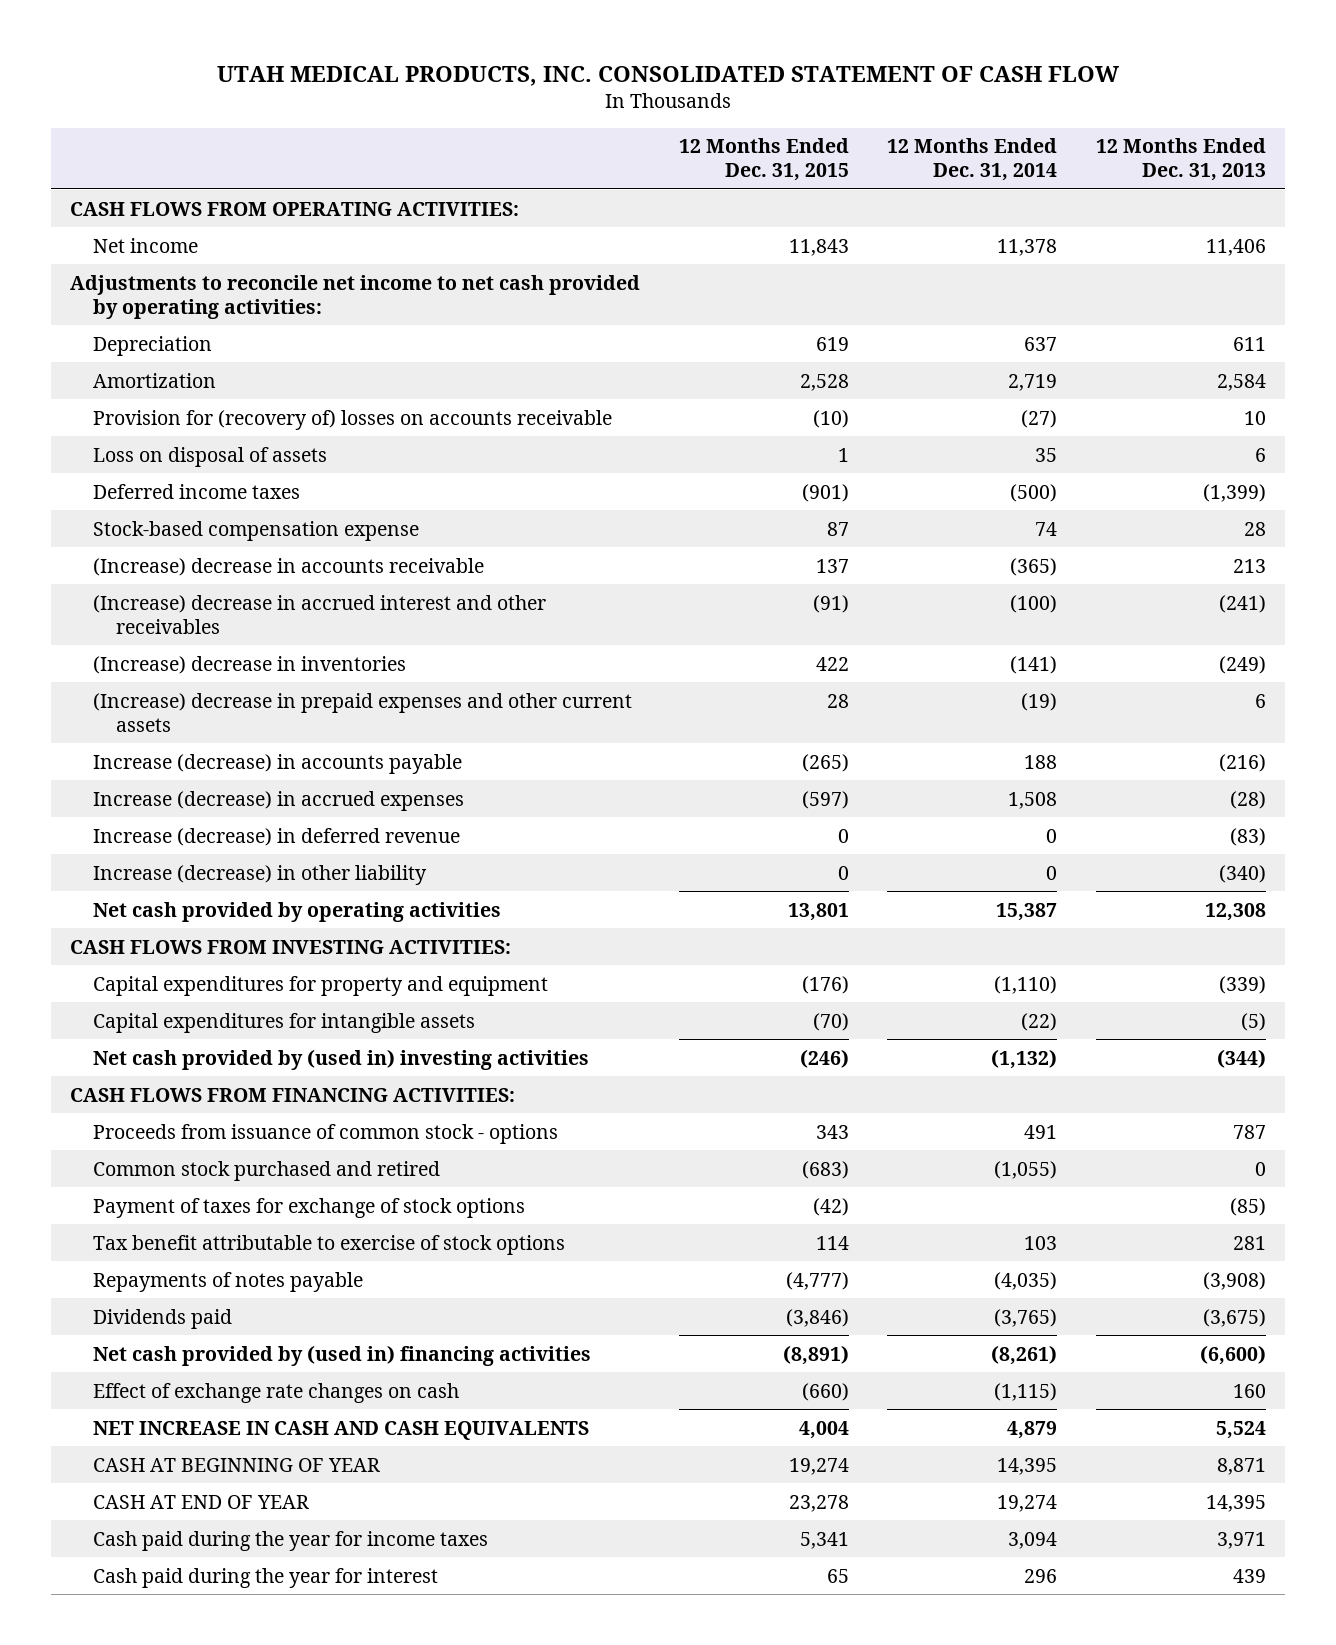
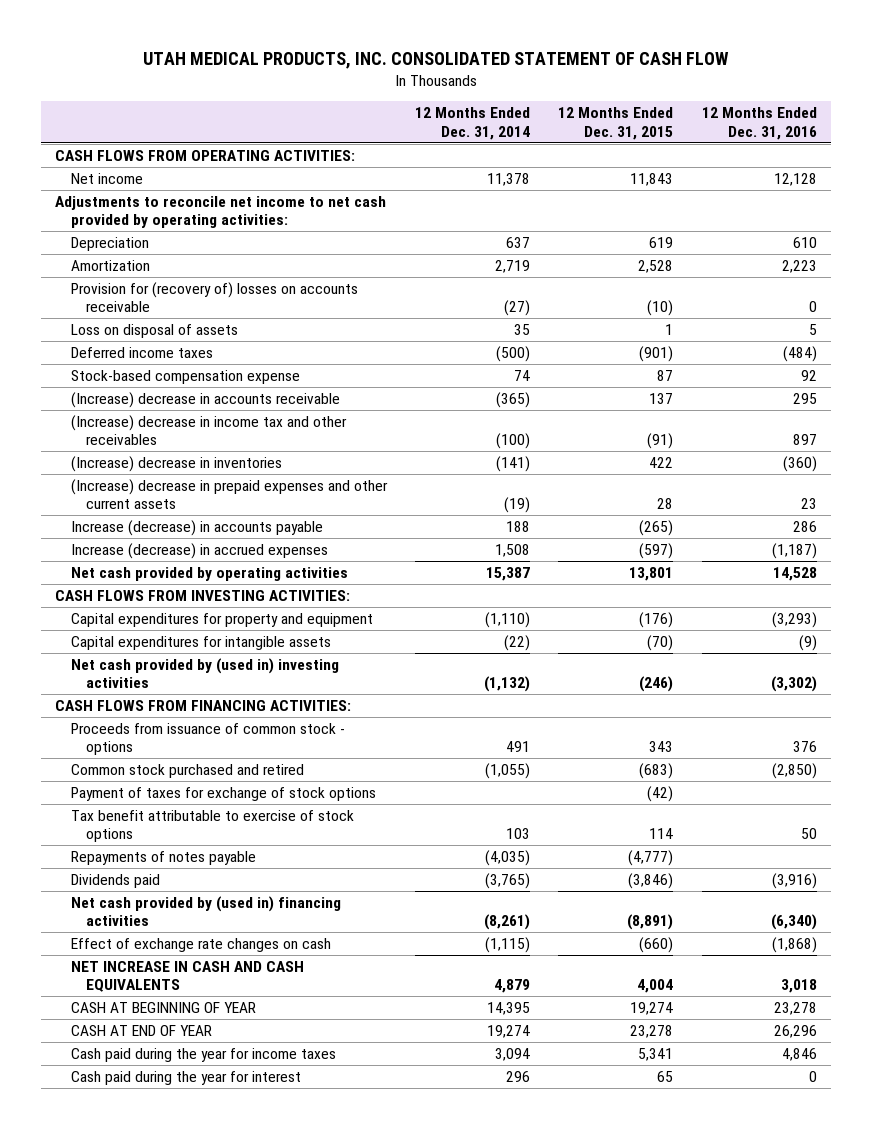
[1095,138,1266,182] 12 Months Ended Dec. 31, 2013 -> none
none -> [701,107,817,140] 12 Months Ended Dec. 31, 2016
[93,594,547,634] (Increase) decrease in accrued interest and other receivables -> [70,414,347,446] (Increase) decrease in income tax and other receivables
[93,827,461,846] Increase (decrease) in deferred revenue -> none
[93,864,428,885] Increase (decrease) in other liability -> none

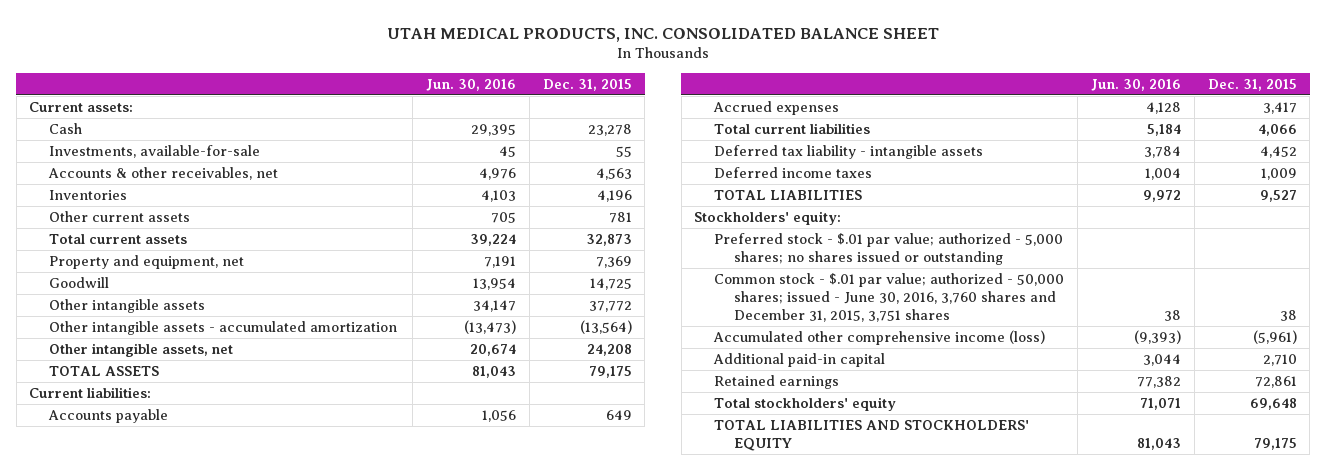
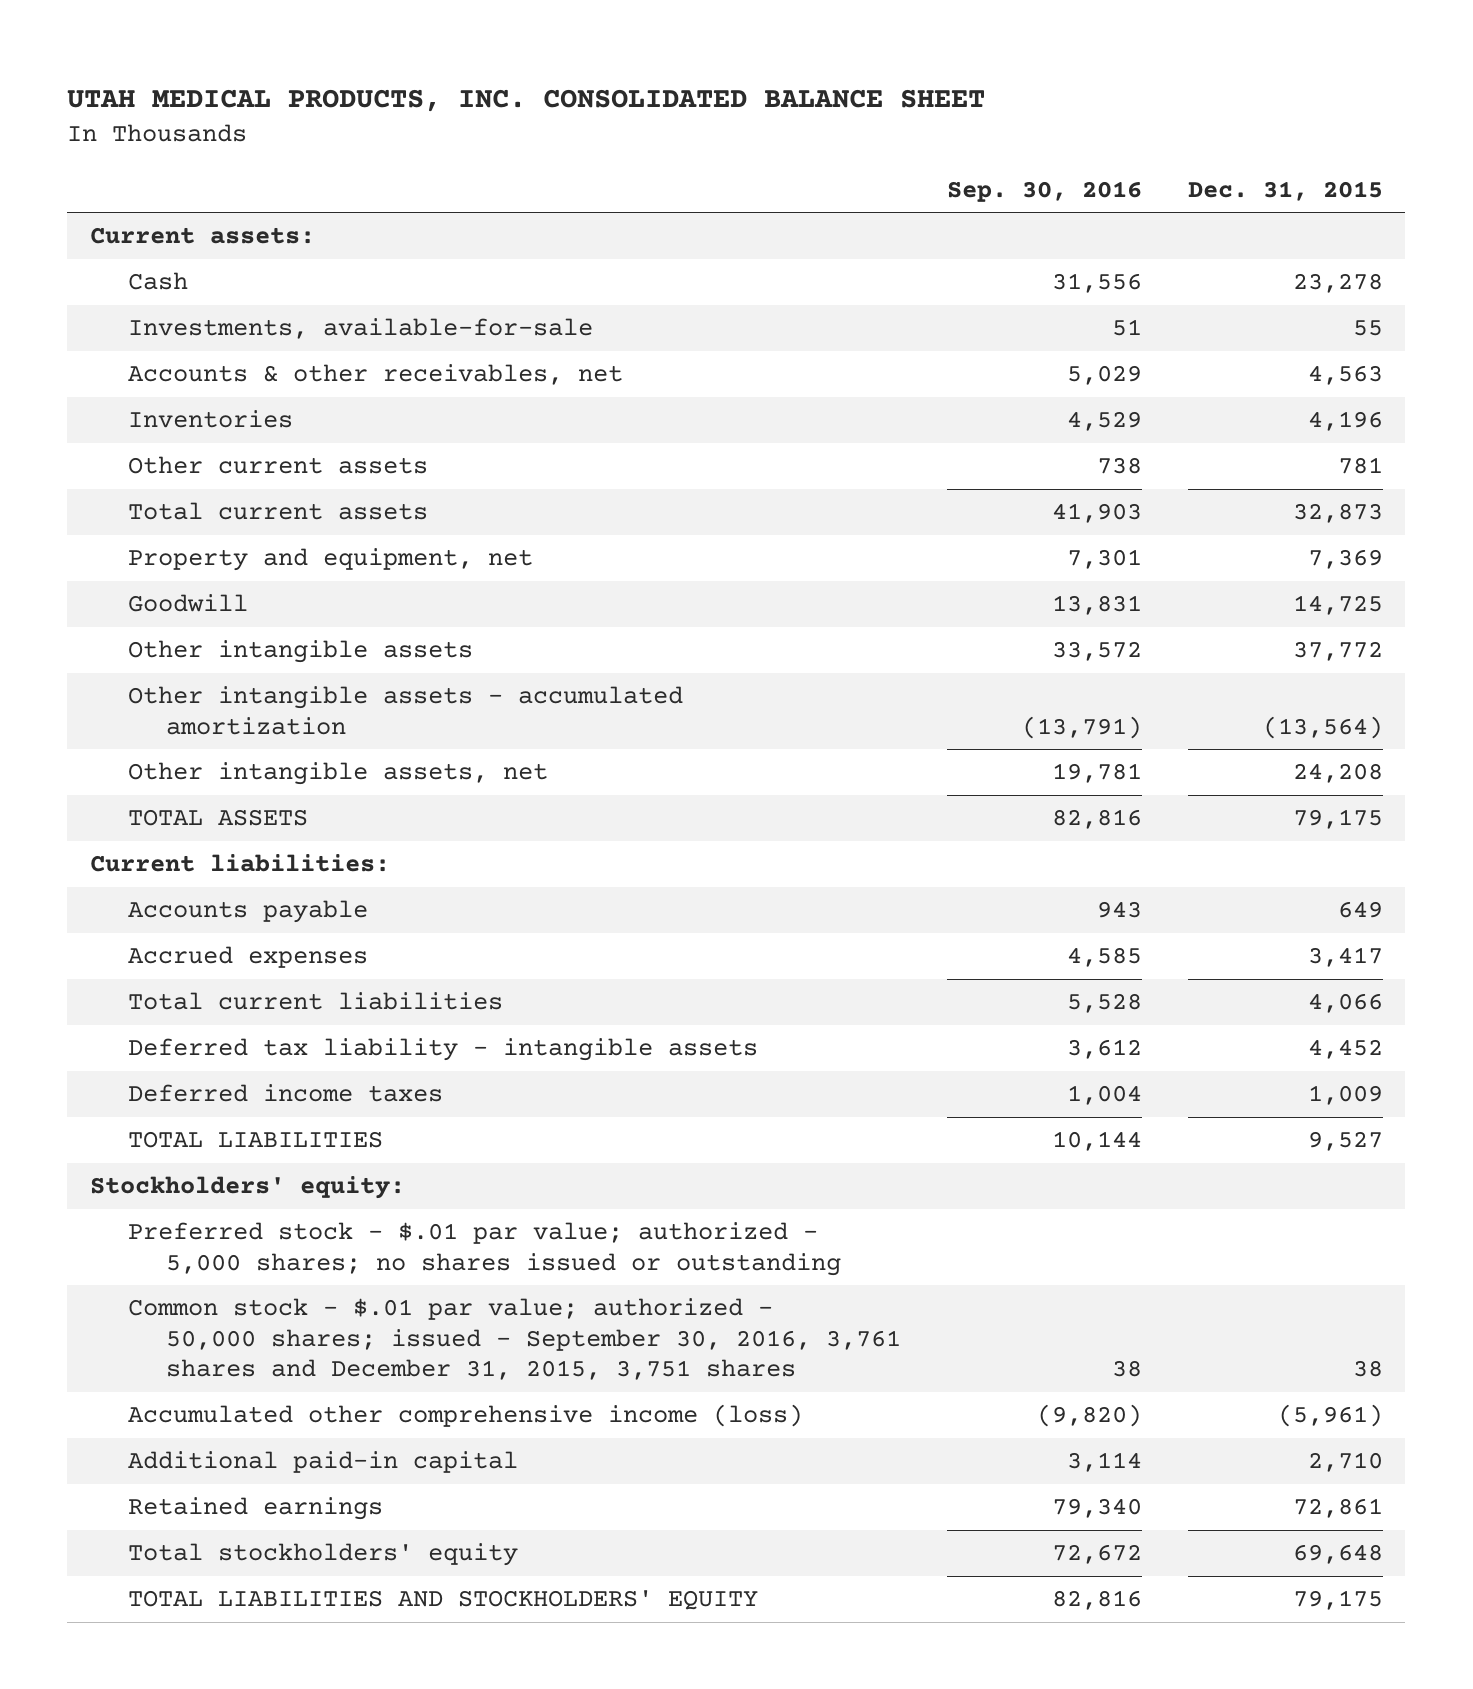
[425,78,516,91] Jun. 30, 2016 -> none
none -> [946,180,1142,202] Sep. 30, 2016
[714,273,1065,322] Common stock - $.01 par value; authorized - 50,000 shares; issued - June 30, 2016, 3,760 shares and December 31, 2015, 3,751 shares -> [128,1298,902,1381] Common stock - $.01 par value; authorized - 50,000 shares; issued - September 30, 2016, 3,761 shares and December 31, 2015, 3,751 shares

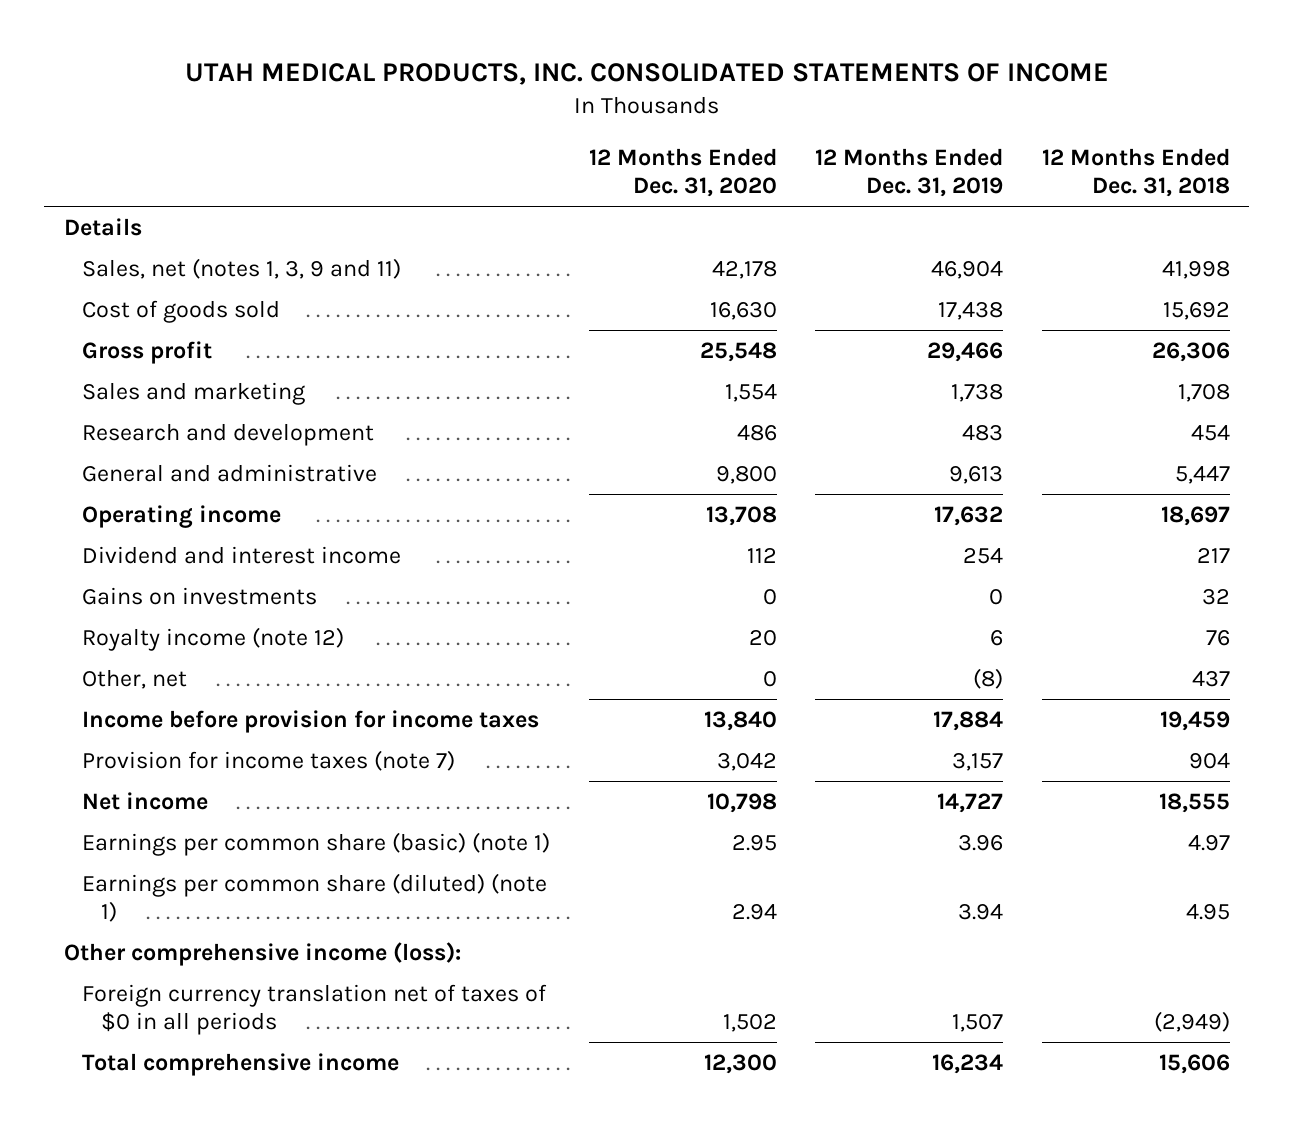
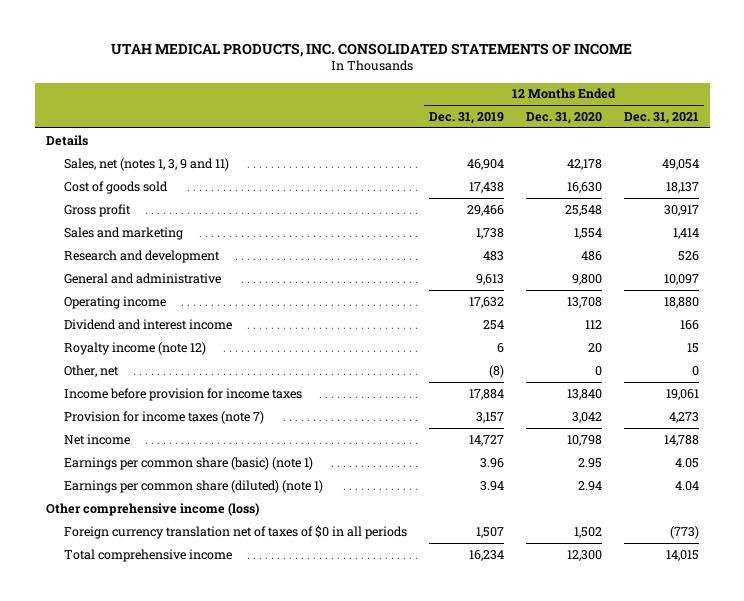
[1041,147,1230,198] 12 Months Ended Dec. 31, 2018 -> none
none -> [623,111,699,124] Dec. 31, 2021
[82,586,318,605] Gains on investments -> none
[63,941,461,966] Other comprehensive income (loss): -> [45,502,259,516] Other comprehensive income (loss)

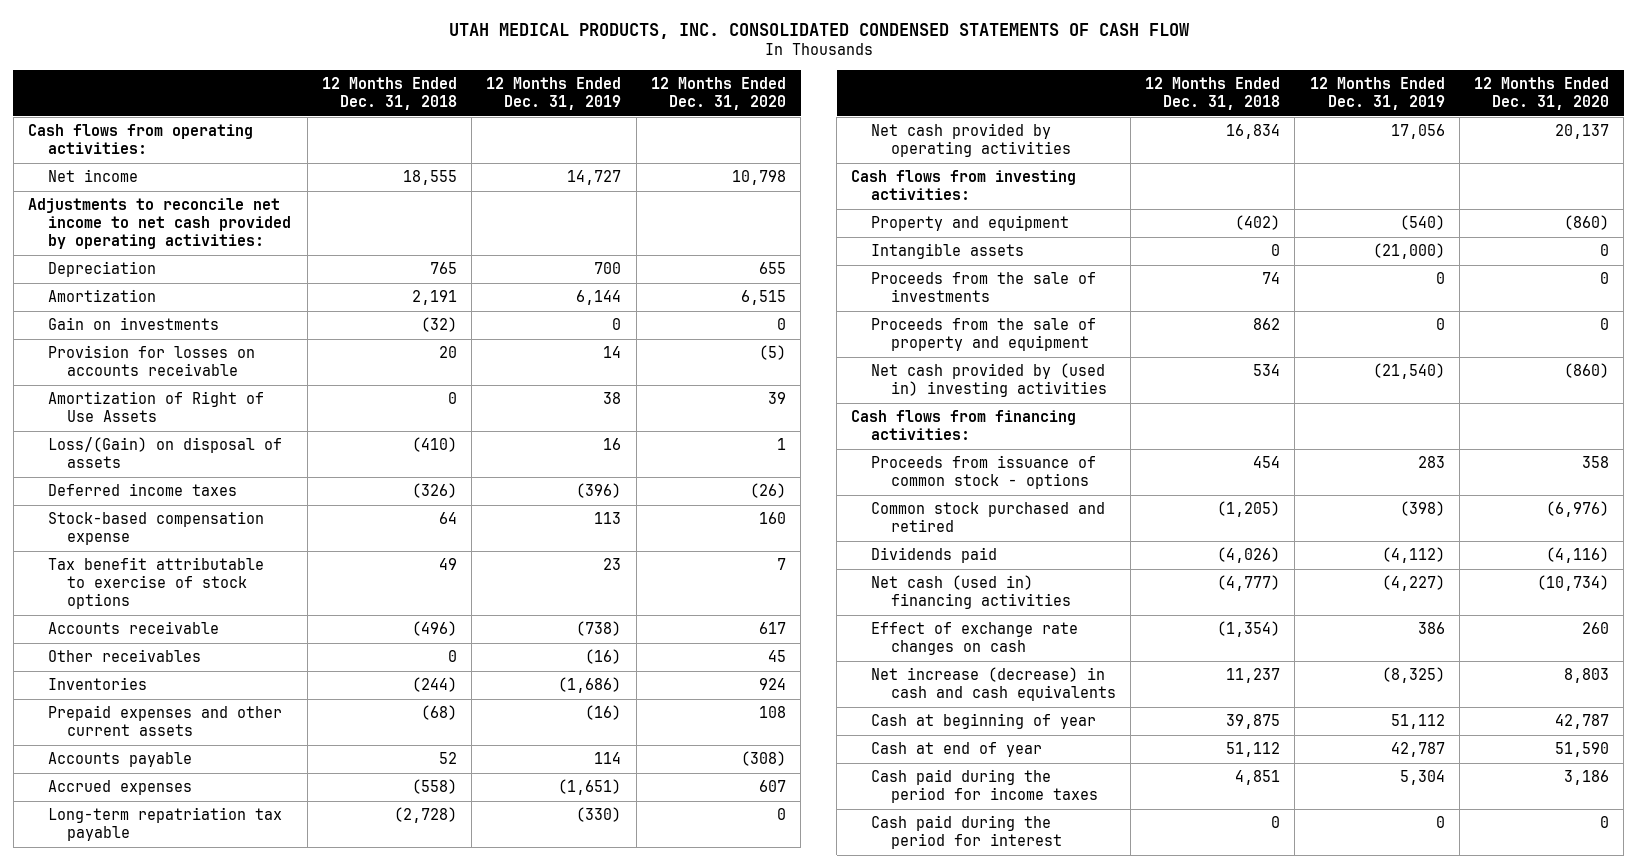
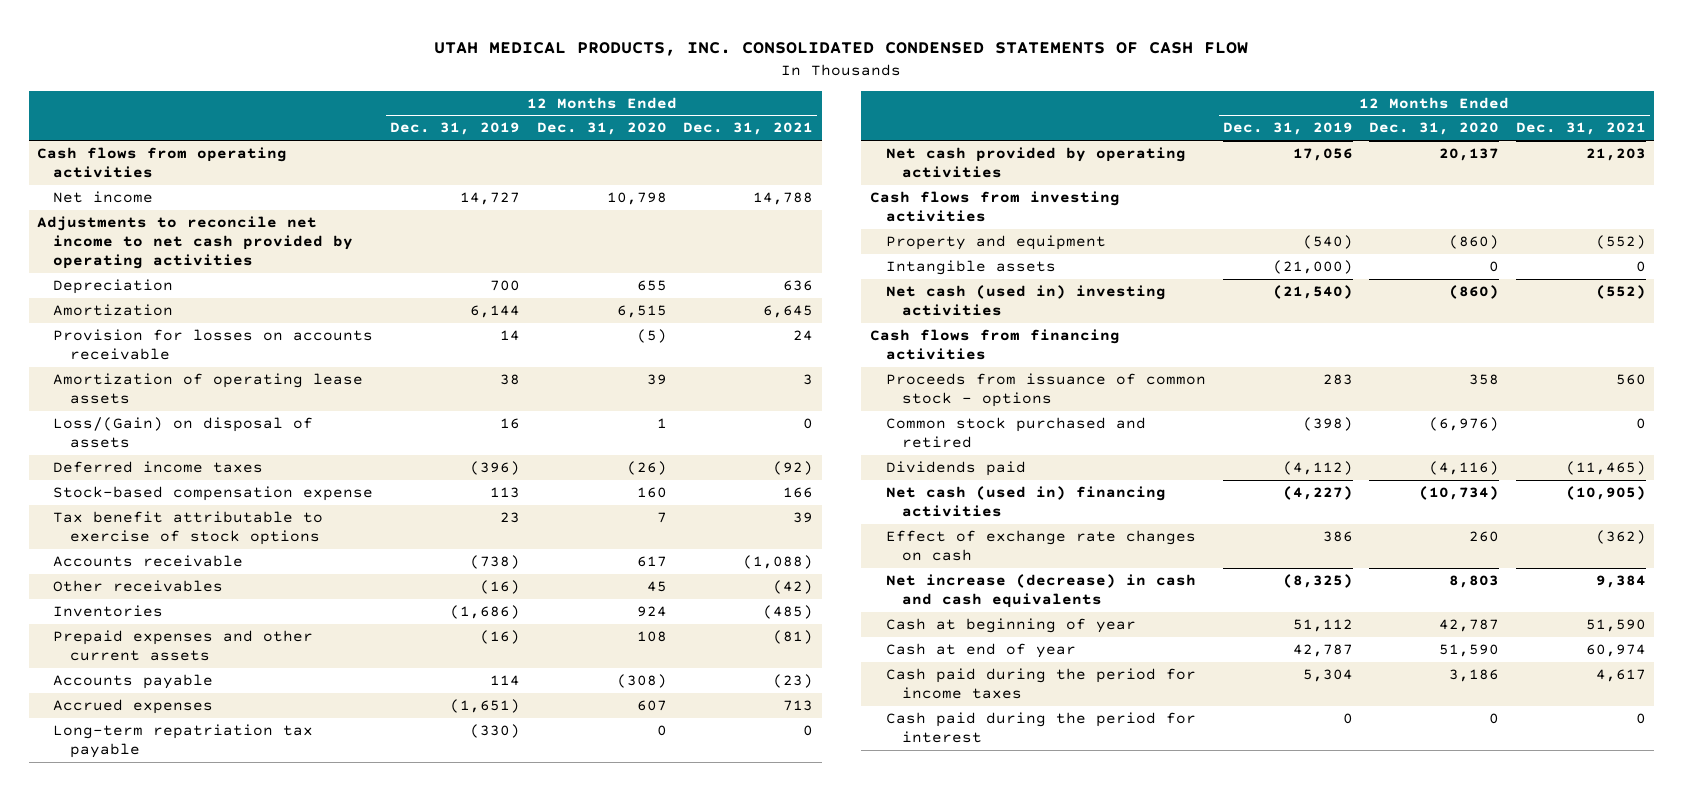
[321,76,457,110] 12 Months Ended Dec. 31, 2018 -> none
none -> [683,122,814,136] Dec. 31, 2021
[27,124,253,155] Cash flows from operating activities: -> [36,147,287,179] Cash flows from operating activities
[27,198,291,249] Adjustments to reconcile net income to net cash provided by operating activities: -> [36,216,354,270] Adjustments to reconcile net income to net cash provided by operating activities
[47,317,219,331] Gain on investments -> none
[47,391,264,423] Amortization of Right of Use Assets -> [53,373,364,405] Amortization of operating lease assets
[851,170,1077,201] Cash flows from investing activities: -> [869,191,1120,223] Cash flows from investing activities
[871,272,1097,303] Proceeds from the sale of investments -> none
[871,318,1097,352] Proceeds from the sale of property and equipment -> none
[871,363,1107,398] Net cash provided by (used in) investing activities -> [886,285,1167,317] Net cash (used in) investing activities
[851,410,1077,441] Cash flows from financing activities: -> [869,329,1120,361] Cash flows from financing activities

